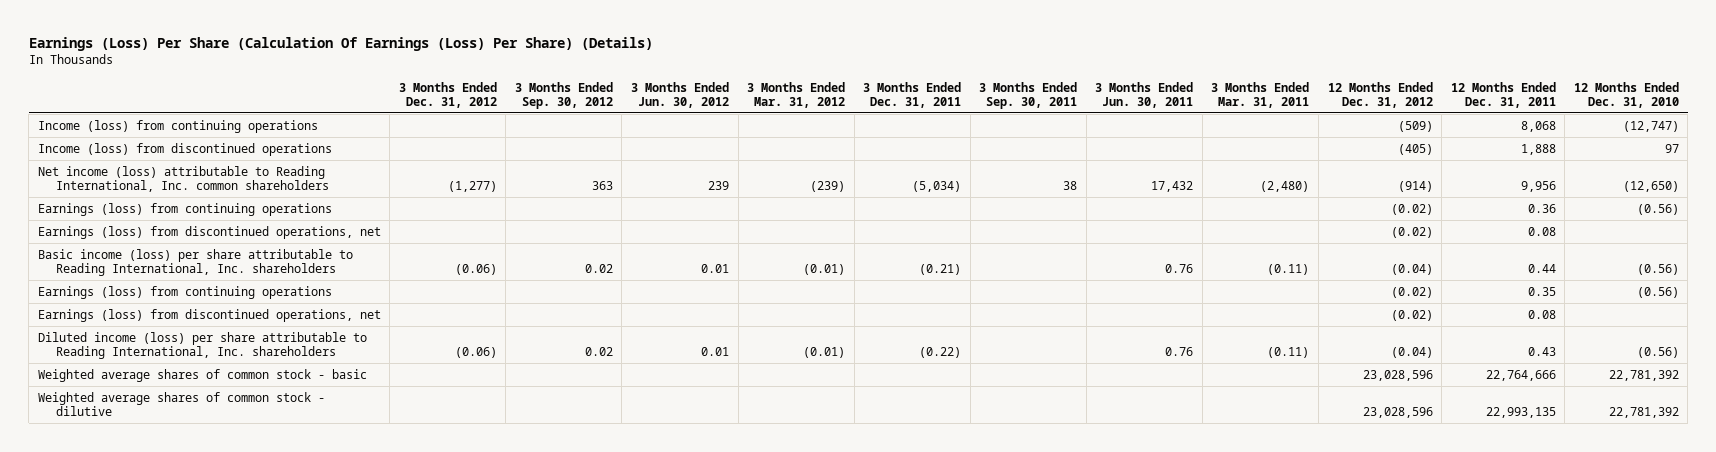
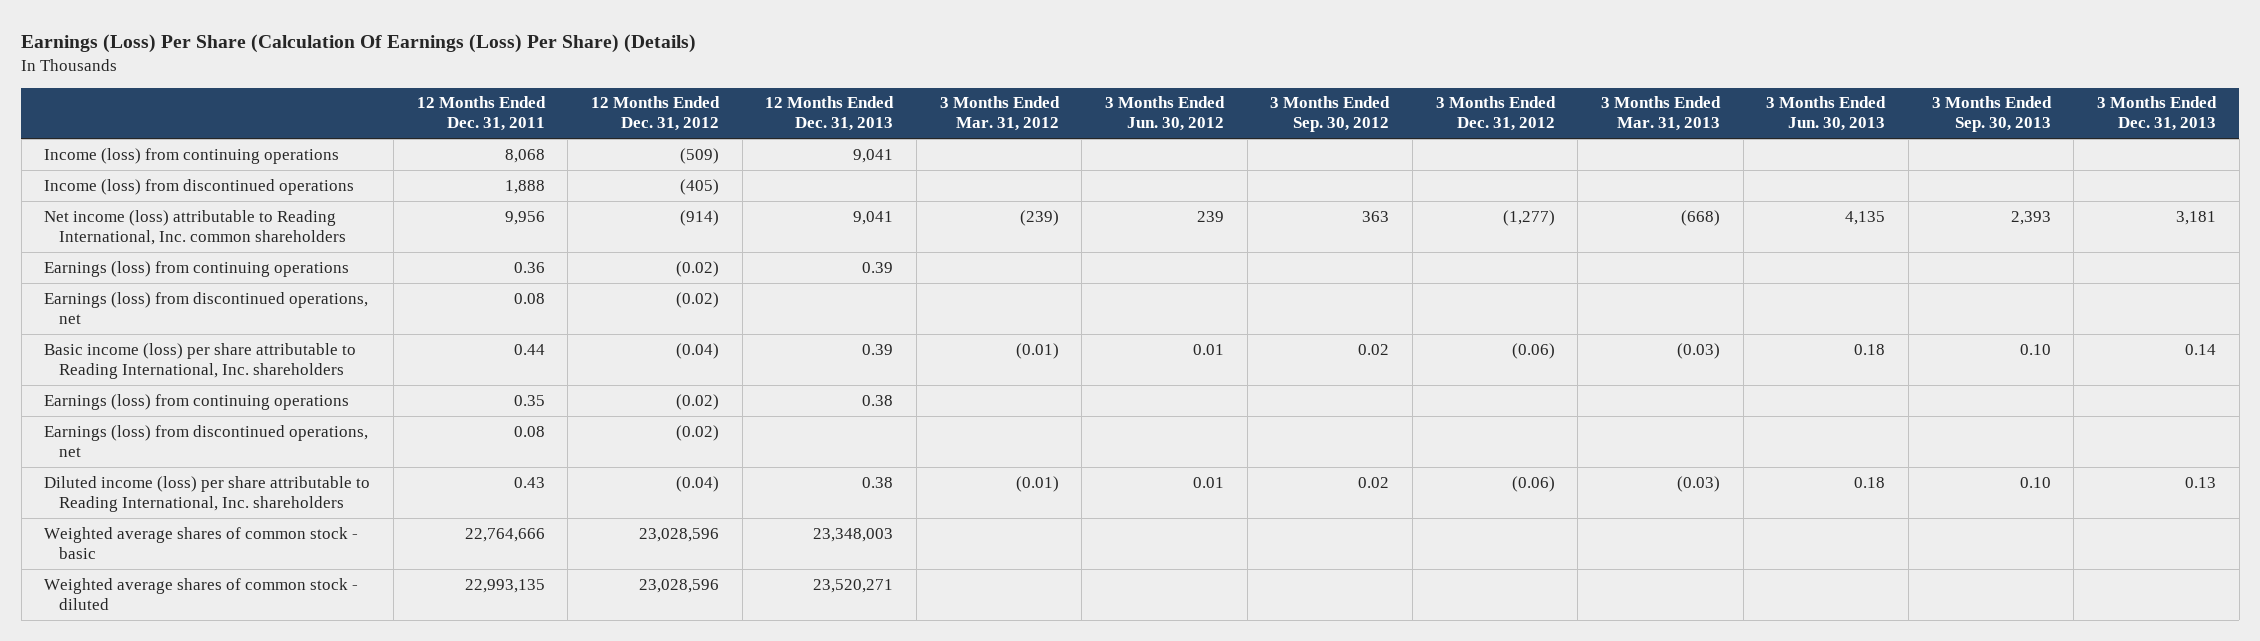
[863,81,962,108] 3 Months Ended Dec. 31, 2011 -> none
[979,81,1078,109] 3 Months Ended Sep. 30, 2011 -> none
[1095,81,1194,108] 3 Months Ended Jun. 30, 2011 -> none
[1211,81,1310,108] 3 Months Ended Mar. 31, 2011 -> none
[1573,81,1679,108] 12 Months Ended Dec. 31, 2010 -> none
none -> [765,96,895,132] 12 Months Ended Dec. 31, 2013
none -> [1600,96,1721,132] 3 Months Ended Mar. 31, 2013
none -> [1766,96,1887,132] 3 Months Ended Jun. 30, 2013
none -> [1931,96,2052,133] 3 Months Ended Sep. 30, 2013
none -> [2096,96,2217,132] 3 Months Ended Dec. 31, 2013
[37,391,325,416] Weighted average shares of common stock - dilutive -> [44,577,359,610] Weighted average shares of common stock - diluted

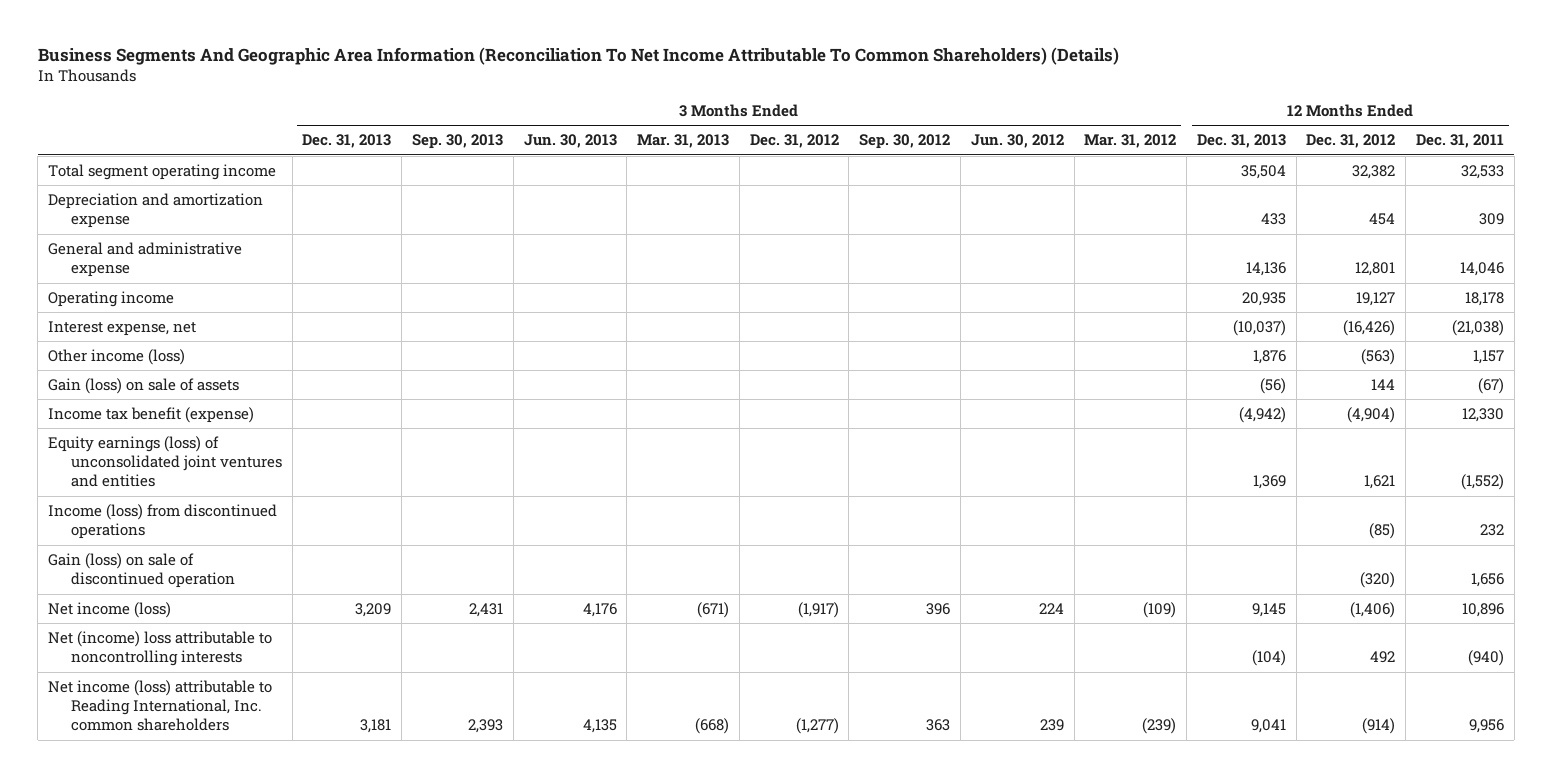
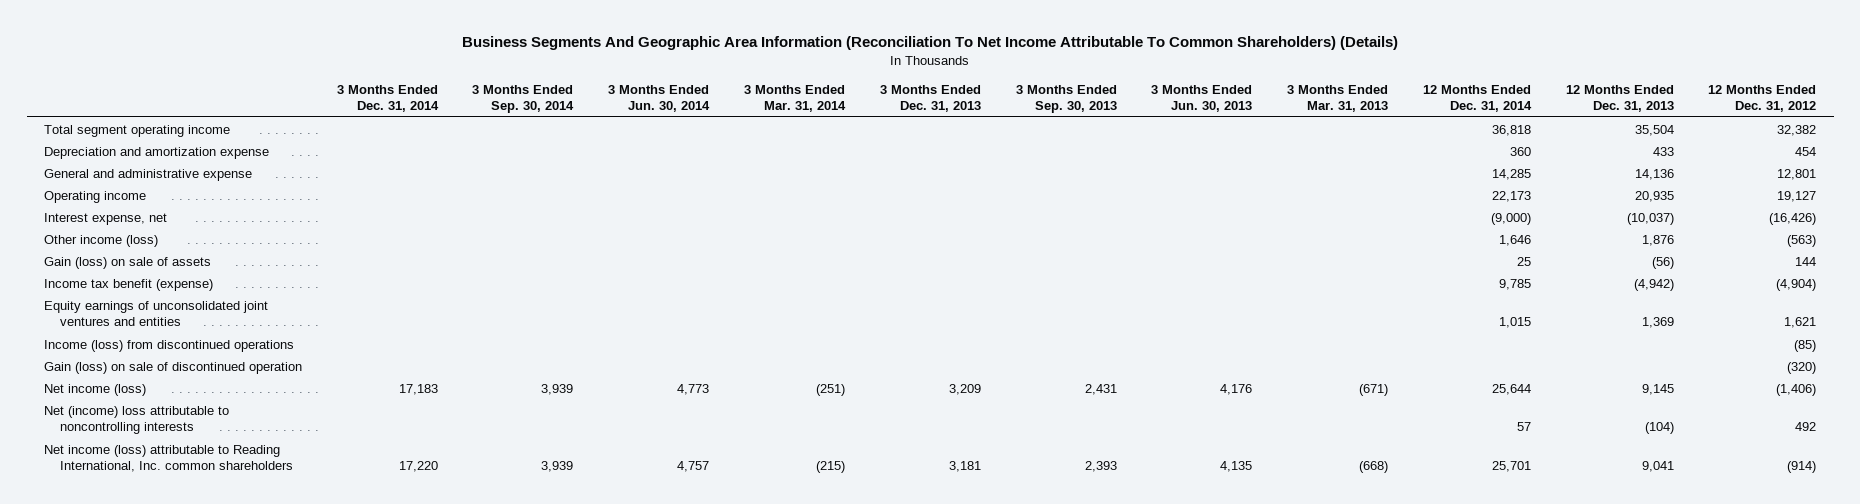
[749,134,839,149] Dec. 31, 2012 -> none
[859,134,951,150] Sep. 30, 2012 -> none
[970,134,1064,149] Jun. 30, 2012 -> none
[1084,134,1177,149] Mar. 31, 2012 -> none
[1415,134,1504,149] Dec. 31, 2011 -> none
none -> [336,84,439,113] 3 Months Ended Dec. 31, 2014
none -> [472,84,575,114] 3 Months Ended Sep. 30, 2014
none -> [608,84,711,113] 3 Months Ended Jun. 30, 2014
none -> [744,84,847,113] 3 Months Ended Mar. 31, 2014
none -> [1422,84,1532,113] 12 Months Ended Dec. 31, 2014
[47,436,282,488] Equity earnings (loss) of unconsolidated joint ventures and entities -> [43,300,268,327] Equity earnings of unconsolidated joint ventures and entities

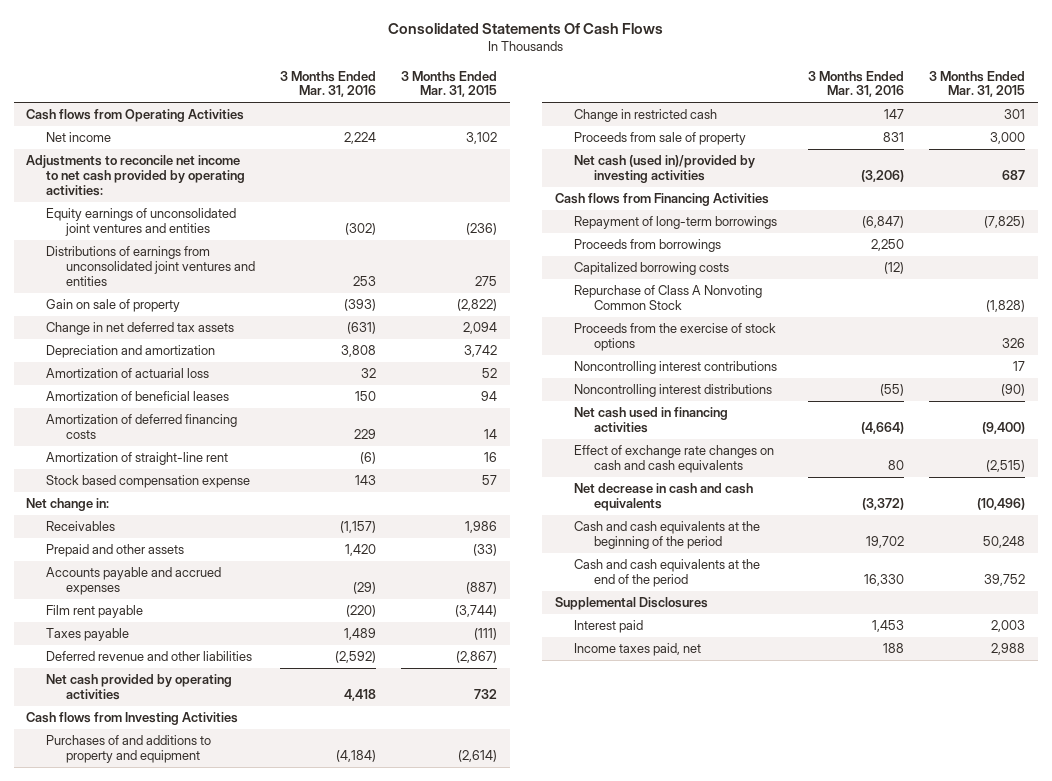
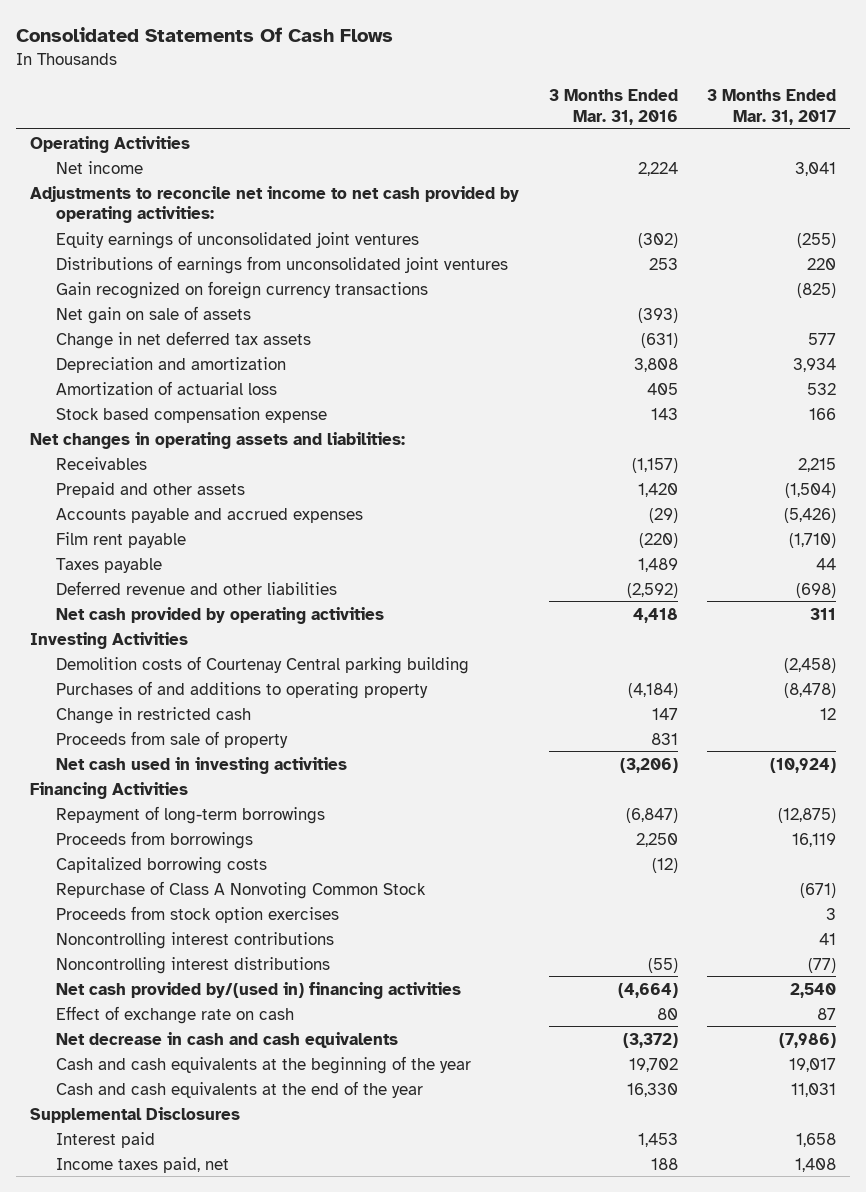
[401,70,498,98] 3 Months Ended Mar. 31, 2015 -> none
none -> [706,89,836,125] 3 Months Ended Mar. 31, 2017
[26,109,245,123] Cash flows from Operating Activities -> [30,135,191,153] Operating Activities
[46,208,237,237] Equity earnings of unconsolidated joint ventures and entities -> [55,230,419,249] Equity earnings of unconsolidated joint ventures
[46,246,255,287] Distributions of earnings from unconsolidated joint ventures and entities -> [55,255,508,274] Distributions of earnings from unconsolidated joint ventures
none -> [55,280,428,299] Gain recognized on foreign currency transactions
[46,299,181,313] Gain on sale of property -> [55,305,251,324] Net gain on sale of assets
[46,391,230,402] Amortization of beneficial leases -> none
[46,414,238,440] Amortization of deferred financing costs -> none
[46,452,229,466] Amortization of straight-line rent -> none
[361,368,377,379] 32 -> [646,382,678,395] 405
[26,498,110,512] Net change in: -> [30,431,406,449] Net changes in operating assets and liabilities:
[26,712,239,726] Cash flows from Investing Activities -> [30,631,189,649] Investing Activities
none -> [55,655,469,674] Demolition costs of Courtenay Central parking building
[46,735,212,764] Purchases of and additions to property and equipment -> [55,680,428,699] Purchases of and additions to operating property
[574,155,756,184] Net cash (used in)/provided by investing activities -> [55,756,347,774] Net cash used in investing activities
[554,193,769,207] Cash flows from Financing Activities -> [30,781,189,799] Financing Activities
[574,323,777,352] Proceeds from the exercise of stock options -> [55,905,339,923] Proceeds from stock option exercises
[574,407,729,434] Net cash used in financing activities -> [55,981,461,999] Net cash provided by/(used in) financing activities
[574,445,775,474] Effect of exchange rate changes on cash and cash equivalents -> [55,1005,294,1024] Effect of exchange rate on cash
[574,521,761,550] Cash and cash equivalents at the beginning of the period -> [55,1055,471,1074] Cash and cash equivalents at the beginning of the year
[574,559,761,588] Cash and cash equivalents at the end of the period -> [55,1080,423,1098] Cash and cash equivalents at the end of the year

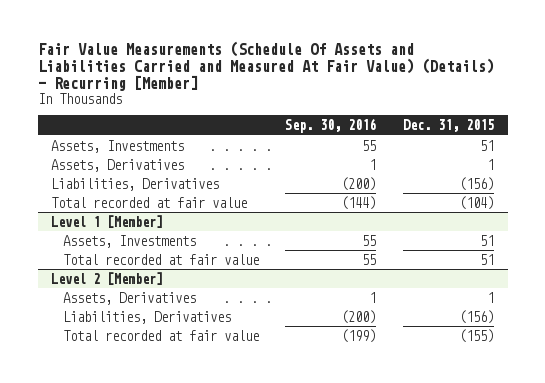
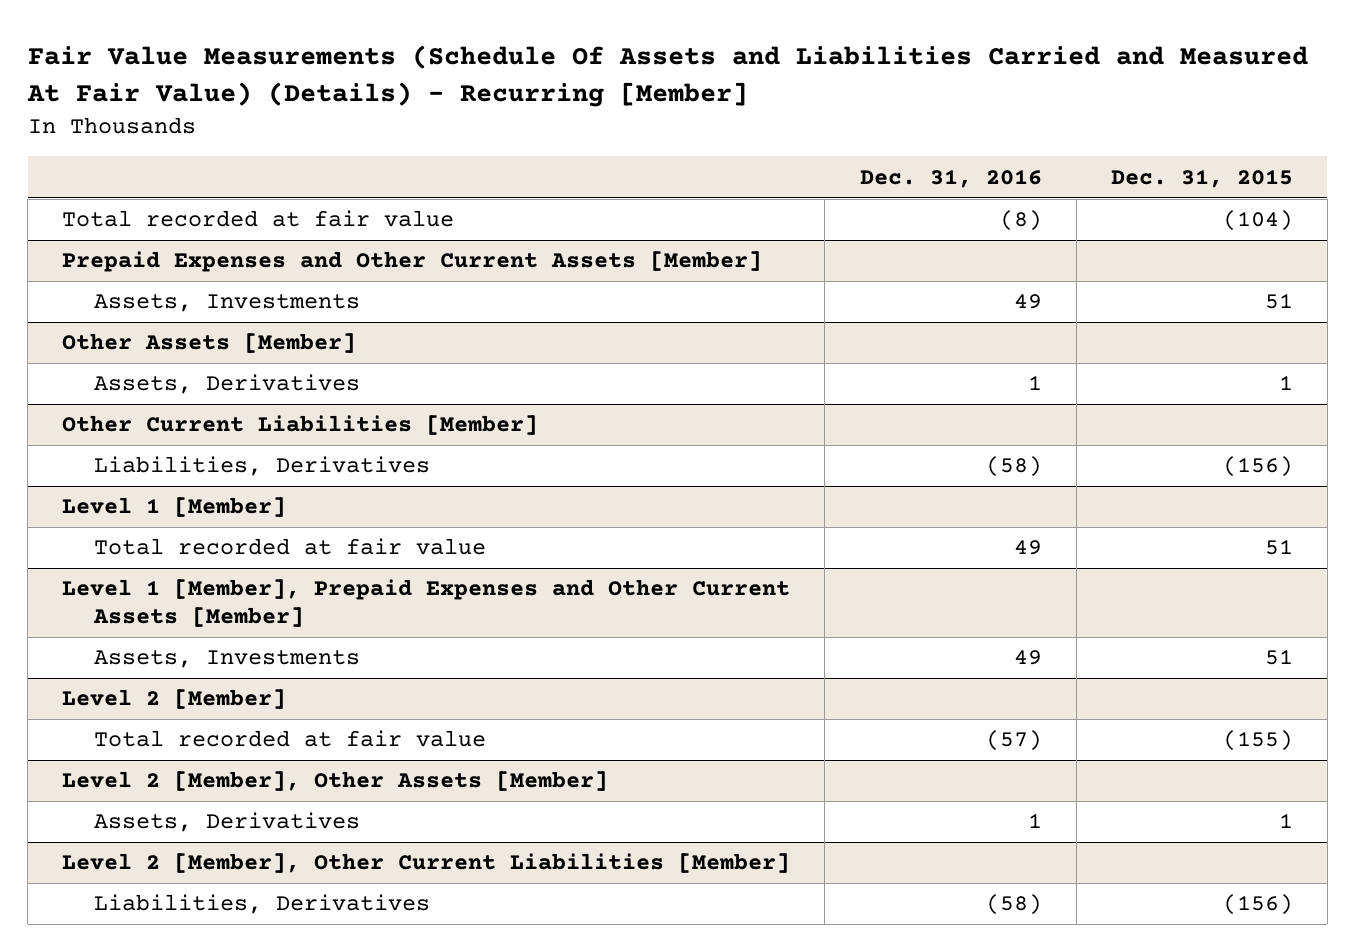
[285,118,377,134] Sep. 30, 2016 -> none
none -> [859,168,1042,188] Dec. 31, 2016
[51,196,248,208] Total recorded at fair value -> [62,210,455,228] Total recorded at fair value
none -> [62,251,763,273] Prepaid Expenses and Other Current Assets [Member]
none -> [62,333,357,354] Other Assets [Member]
none -> [62,415,539,436] Other Current Liabilities [Member]
[62,234,196,248] Assets, Investments -> none
none -> [62,579,791,628] Level 1 [Member], Prepaid Expenses and Other Current Assets [Member]
none -> [93,650,360,669] Assets, Investments
[62,329,259,341] Total recorded at fair value -> [93,730,486,748] Total recorded at fair value
none -> [62,771,609,792] Level 2 [Member], Other Assets [Member]
none -> [62,853,791,874] Level 2 [Member], Other Current Liabilities [Member]

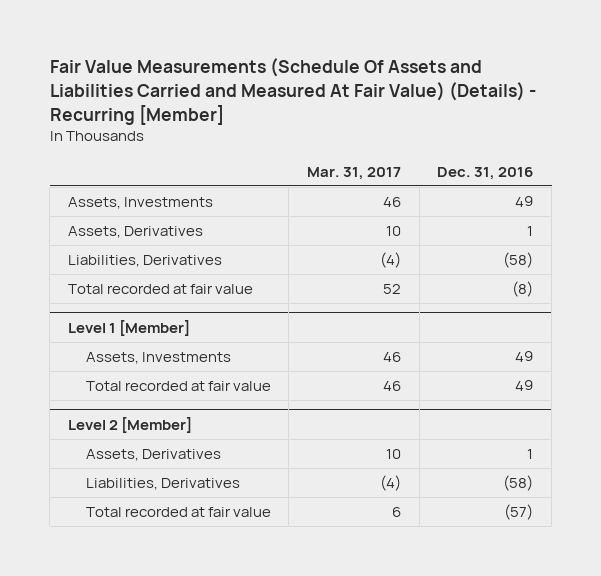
[1110,168,1293,188] Dec. 31, 2015 -> none
none -> [307,166,402,180] Mar. 31, 2017
[62,251,763,273] Prepaid Expenses and Other Current Assets [Member] -> none
[62,333,357,354] Other Assets [Member] -> none
[62,415,539,436] Other Current Liabilities [Member] -> none
[62,210,455,228] Total recorded at fair value -> [67,284,253,295] Total recorded at fair value
[62,579,791,628] Level 1 [Member], Prepaid Expenses and Other Current Assets [Member] -> none
[93,538,486,556] Total recorded at fair value -> [85,381,271,392] Total recorded at fair value
[62,771,609,792] Level 2 [Member], Other Assets [Member] -> none
[62,853,791,874] Level 2 [Member], Other Current Liabilities [Member] -> none
[93,730,486,748] Total recorded at fair value -> [85,507,271,518] Total recorded at fair value

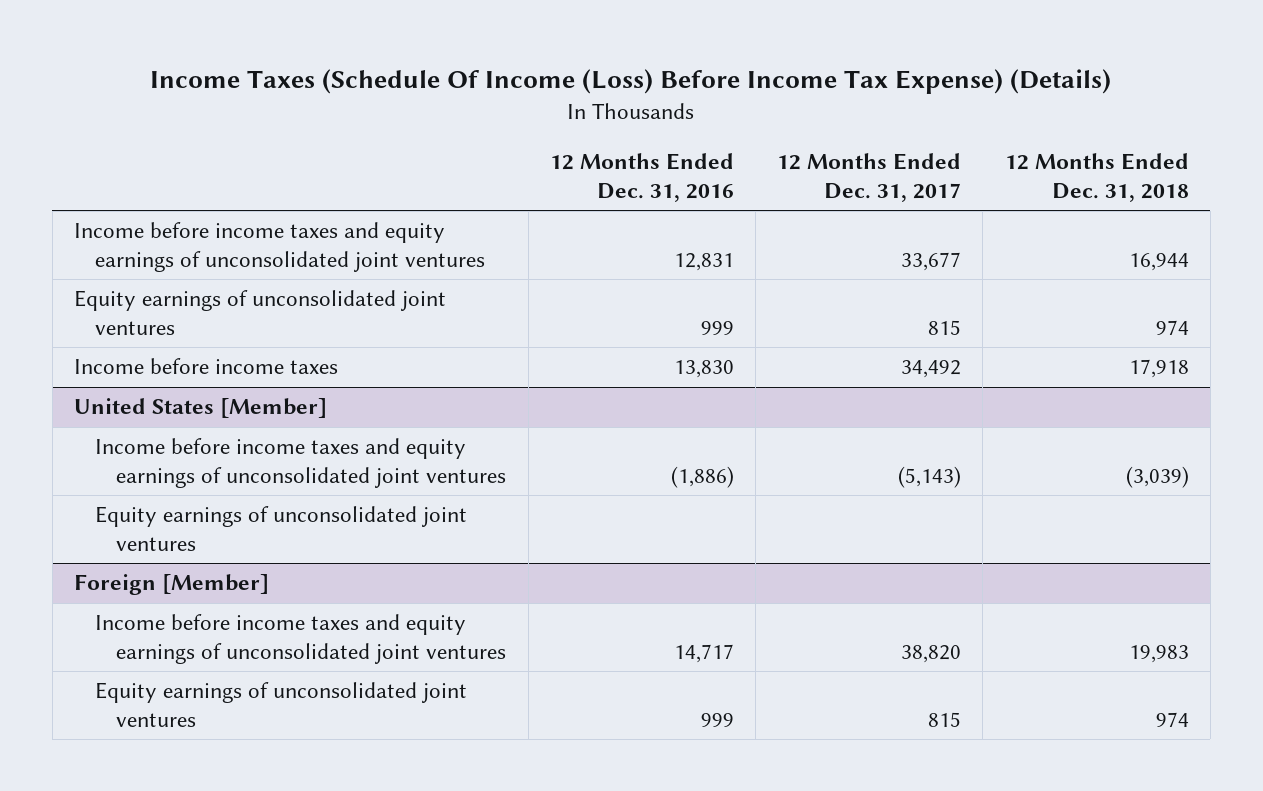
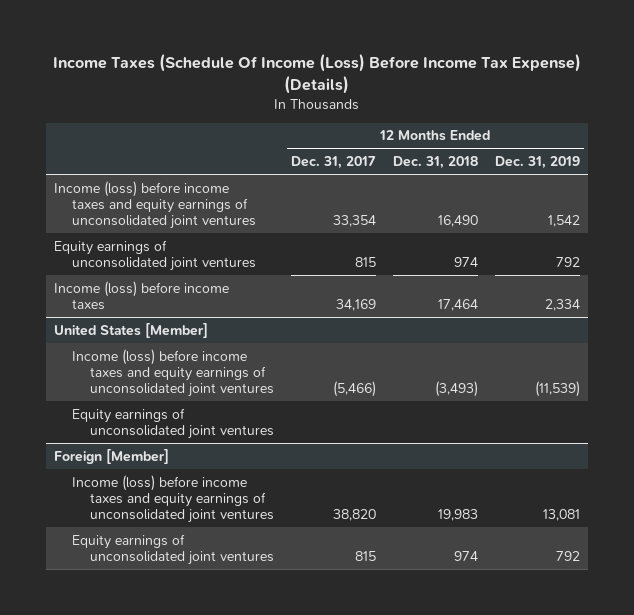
[549,153,734,202] 12 Months Ended Dec. 31, 2016 -> none
none -> [494,155,580,169] Dec. 31, 2019
[73,222,486,272] Income before income taxes and equity earnings of unconsolidated joint ventures -> [54,180,257,230] Income (loss) before income taxes and equity earnings of unconsolidated joint ventures
[901,251,962,271] 33,677 -> [332,215,376,228] 33,354
[1128,252,1189,271] 16,944 -> [437,215,478,228] 16,490
[73,358,338,375] Income before income taxes -> [54,280,230,310] Income (loss) before income taxes
[901,360,962,379] 34,492 -> [335,298,376,311] 34,169
[1128,359,1189,379] 17,918 -> [437,298,478,311] 17,464
[95,438,507,488] Income before income taxes and equity earnings of unconsolidated joint ventures -> [72,348,275,398] Income (loss) before income taxes and equity earnings of unconsolidated joint ventures
[898,465,962,488] (5,143) -> [332,381,376,398] (5,466)
[1125,465,1189,488] (3,039) -> [434,381,478,398] (3,493)
[95,614,507,664] Income before income taxes and equity earnings of unconsolidated joint ventures -> [72,474,275,524] Income (loss) before income taxes and equity earnings of unconsolidated joint ventures

